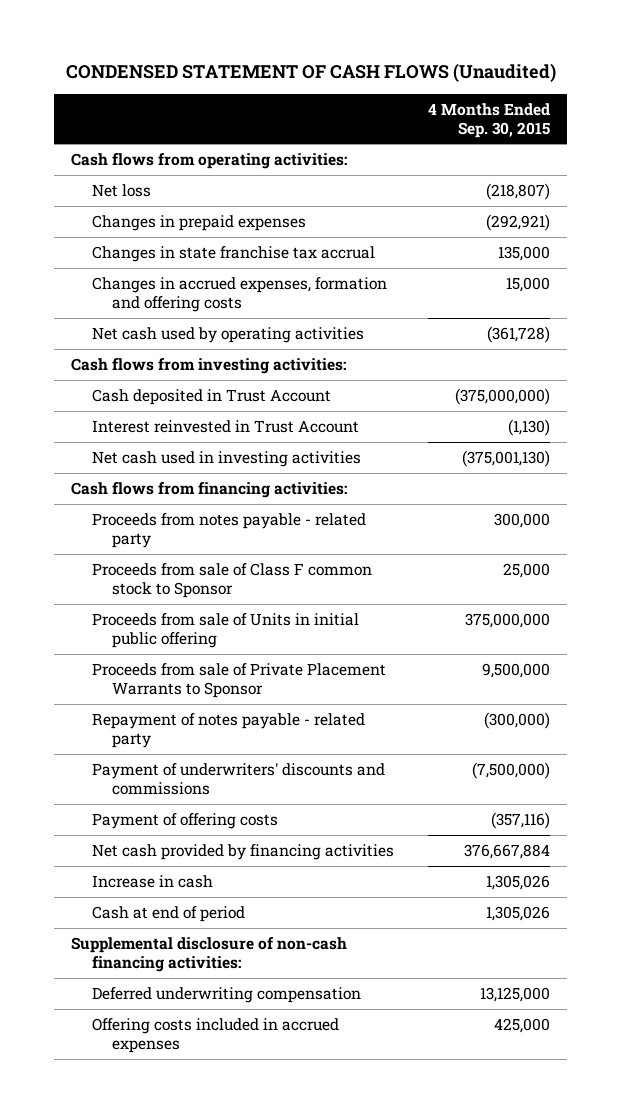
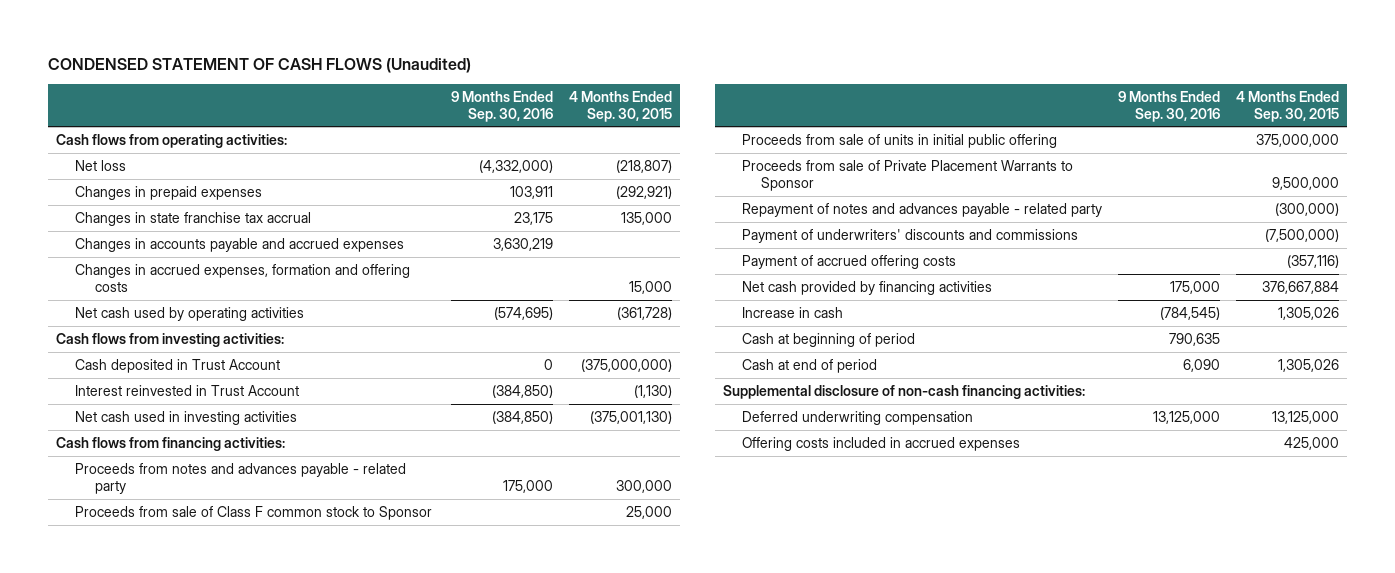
none -> [451,90,554,122] 9 Months Ended Sep. 30, 2016
none -> [75,237,405,252] Changes in accounts payable and accrued expenses
[91,512,366,548] Proceeds from notes payable - related party -> [75,462,407,494] Proceeds from notes and advances payable - related party
[91,612,359,648] Proceeds from sale of Units in initial public offering -> [741,133,1057,148] Proceeds from sale of units in initial public offering
[91,712,365,748] Repayment of notes payable - related party -> [741,202,1102,217] Repayment of notes and advances payable - related party
[91,812,278,829] Payment of offering costs -> [741,254,956,269] Payment of accrued offering costs
none -> [741,332,915,347] Cash at beginning of period

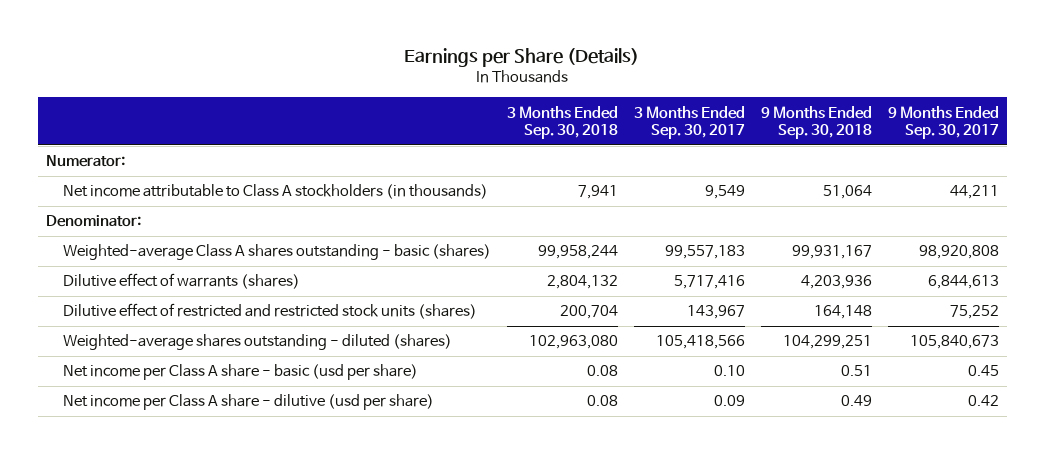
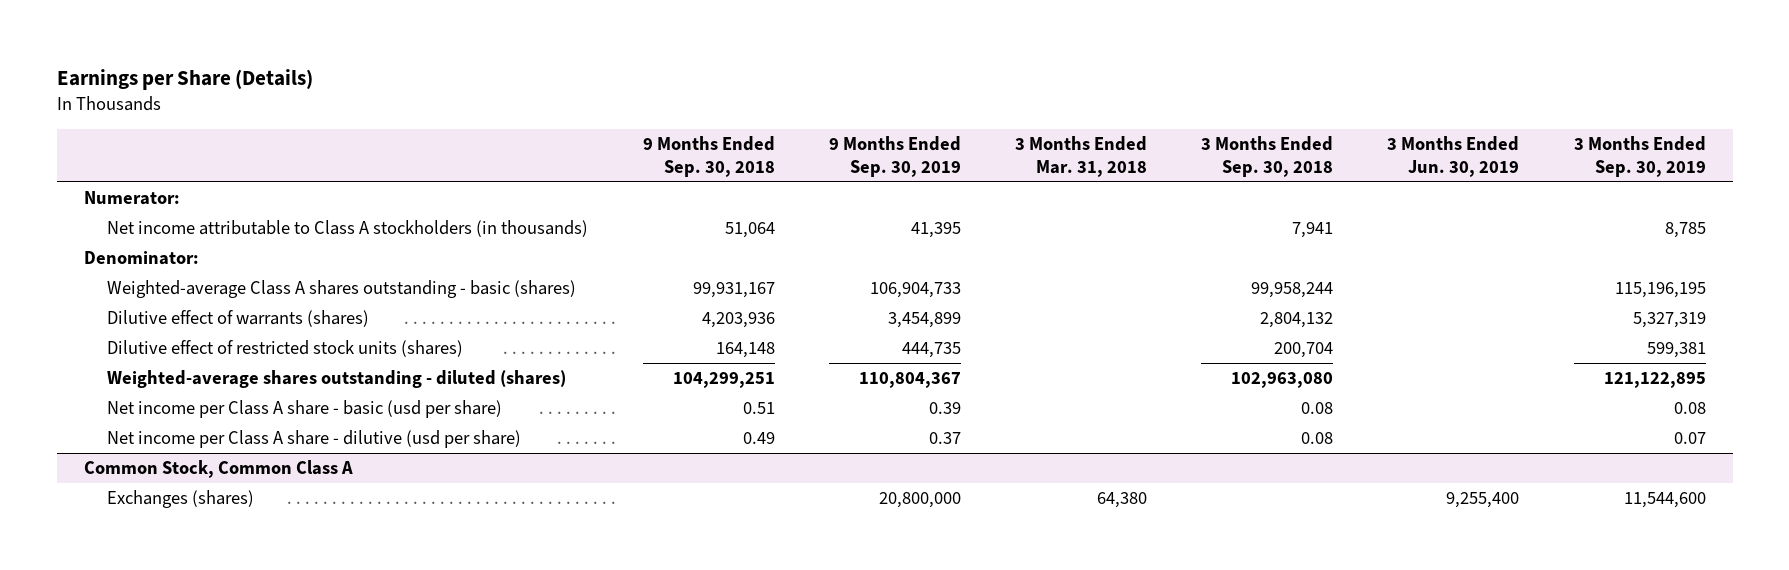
[633,105,745,140] 3 Months Ended Sep. 30, 2017 -> none
[887,105,999,140] 9 Months Ended Sep. 30, 2017 -> none
none -> [828,135,961,177] 9 Months Ended Sep. 30, 2019
none -> [1015,135,1148,177] 3 Months Ended Mar. 31, 2018
none -> [1387,135,1520,177] 3 Months Ended Jun. 30, 2019
none -> [1573,135,1706,177] 3 Months Ended Sep. 30, 2019
[62,303,477,320] Dilutive effect of restricted and restricted stock units (shares) -> [107,340,464,358] Dilutive effect of restricted stock units (shares)
none -> [83,460,353,479] Common Stock, Common Class A
none -> [107,490,255,509] Exchanges (shares)

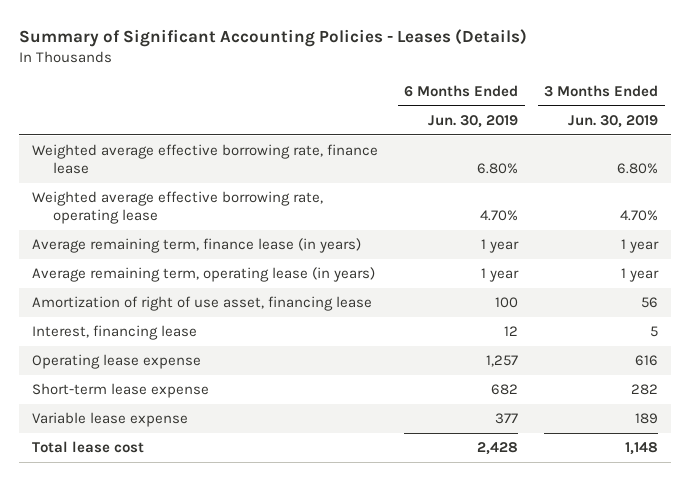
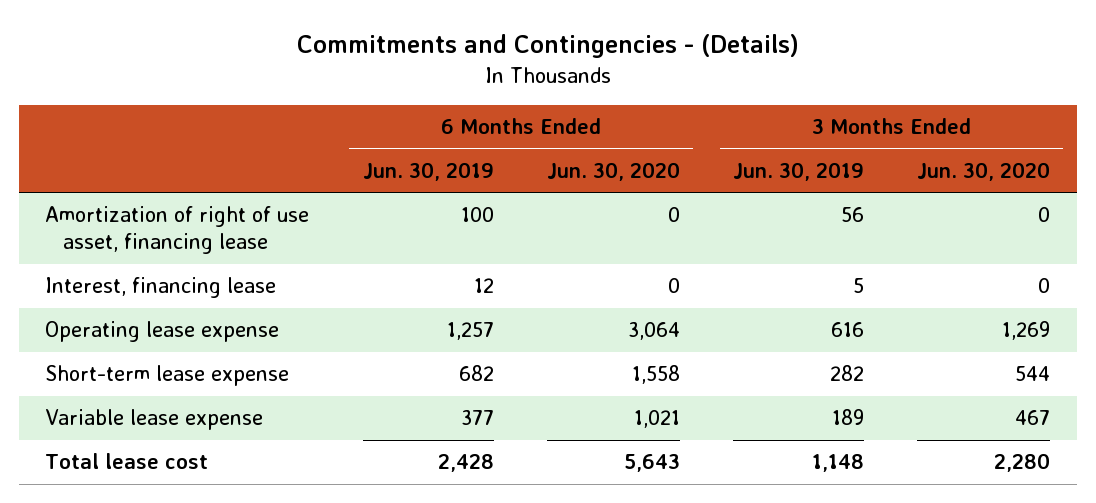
[19,28,528,47] Summary of Significant Accounting Policies - Leases (Details) -> [296,33,799,58] Commitments and Contingencies - (Details)
none -> [546,161,680,181] Jun. 30, 2020
none -> [917,161,1051,181] Jun. 30, 2020
[32,144,379,174] Weighted average effective borrowing rate, finance lease -> none
[32,191,324,224] Weighted average effective borrowing rate, operating lease -> none
[32,238,362,254] Average remaining term, finance lease (in years) -> none
[32,267,376,283] Average remaining term, operating lease (in years) -> none

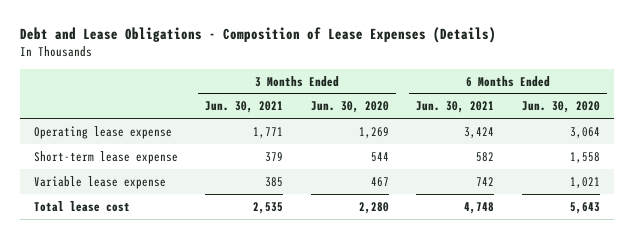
[296,33,799,58] Commitments and Contingencies - (Details) -> [19,27,496,44] Debt and Lease Obligations - Composition of Lease Expenses (Details)
[362,161,494,181] Jun. 30, 2019 -> none
[732,161,864,181] Jun. 30, 2019 -> none
none -> [205,101,284,114] Jun. 30, 2021
none -> [416,101,495,114] Jun. 30, 2021
[45,206,310,255] Amortization of right of use asset, financing lease -> none
[45,277,277,299] Interest, financing lease -> none

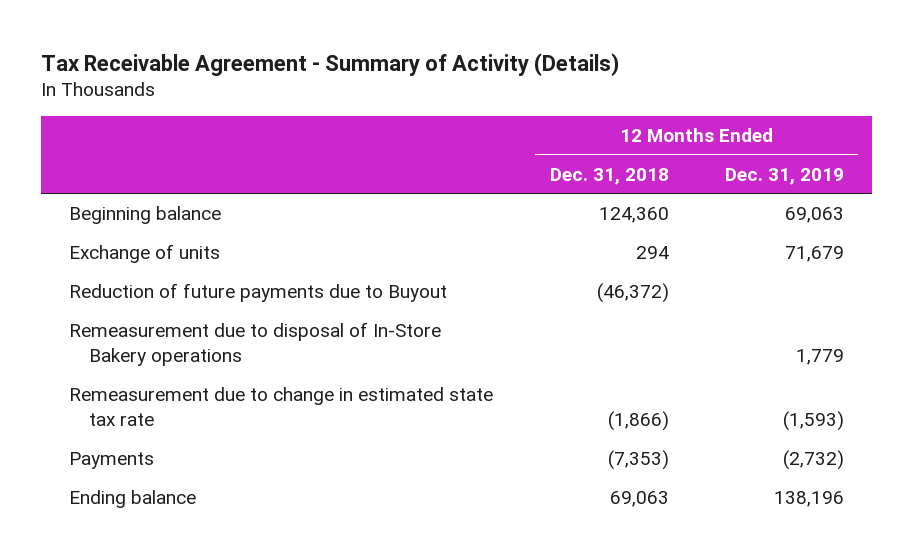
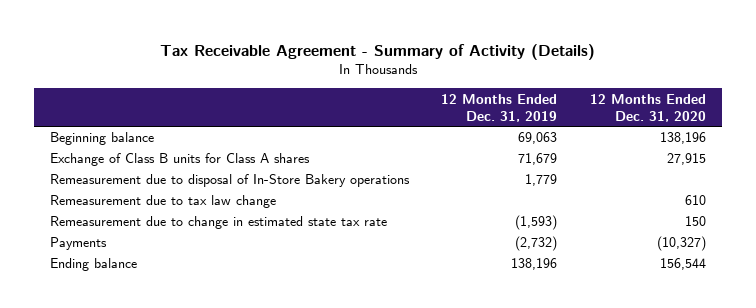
[549,167,669,185] Dec. 31, 2018 -> none
none -> [589,93,706,122] 12 Months Ended Dec. 31, 2020
[69,283,448,303] Reduction of future payments due to Buyout -> none
[69,244,221,264] Exchange of units -> [50,153,311,167] Exchange of Class B units for Class A shares
none -> [50,195,277,209] Remeasurement due to tax law change

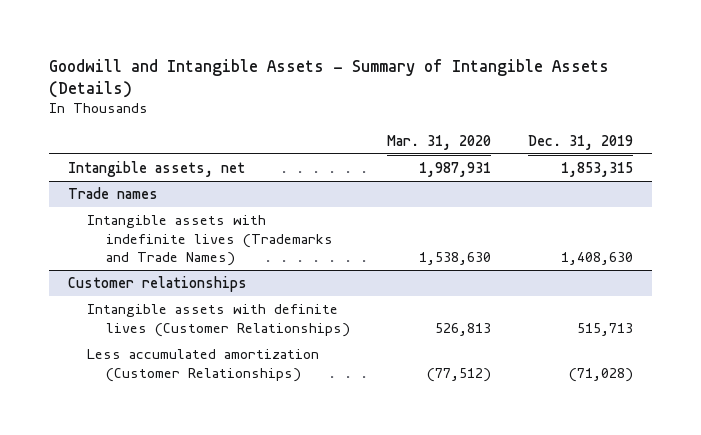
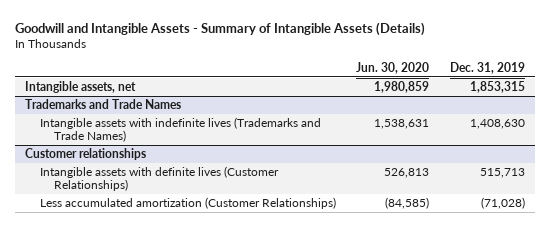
[386,134,491,150] Mar. 31, 2020 -> none
none -> [356,62,430,75] Jun. 30, 2020
[67,186,158,199] Trade names -> [25,98,182,109] Trademarks and Trade Names

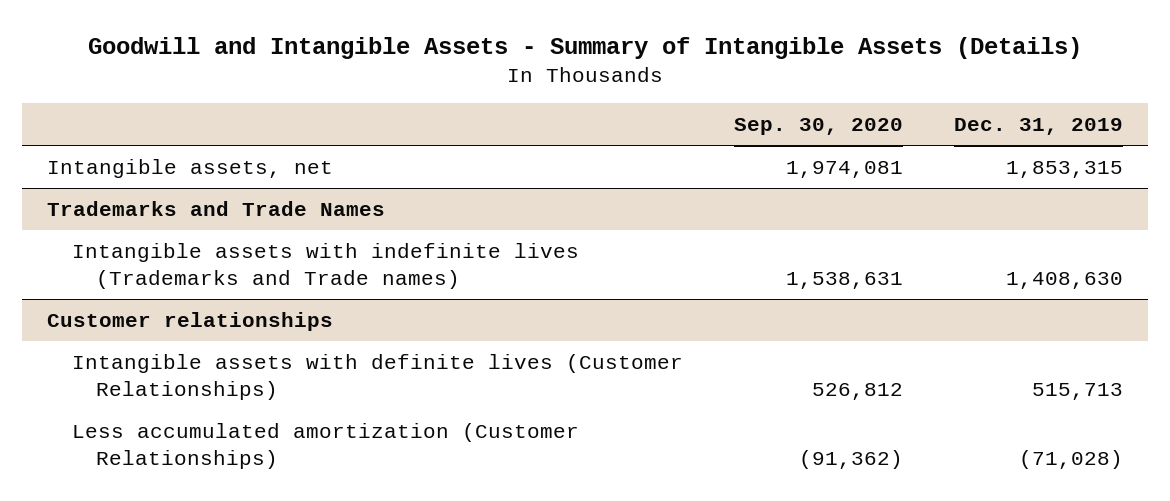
[356,62,430,75] Jun. 30, 2020 -> none
none -> [733,117,903,135] Sep. 30, 2020
[39,116,321,143] Intangible assets with indefinite lives (Trademarks and Trade Names) -> [71,242,579,289] Intangible assets with indefinite lives (Trademarks and Trade names)

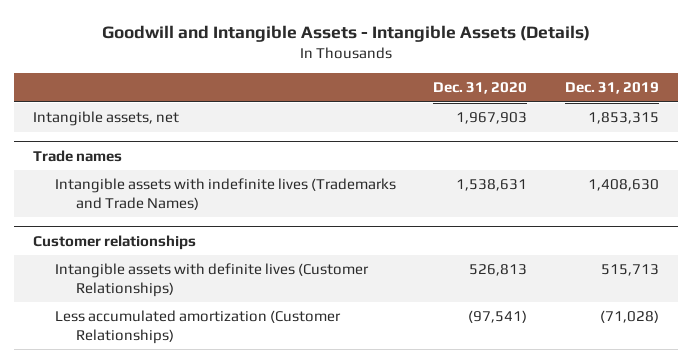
[87,37,1082,60] Goodwill and Intangible Assets - Summary of Intangible Assets (Details) -> [101,24,590,42] Goodwill and Intangible Assets - Intangible Assets (Details)
[733,117,903,135] Sep. 30, 2020 -> none
none -> [433,82,528,95] Dec. 31, 2020
[47,200,386,216] Trademarks and Trade Names -> [32,149,122,162] Trade names
[71,242,579,289] Intangible assets with indefinite lives (Trademarks and Trade names) -> [54,178,396,210] Intangible assets with indefinite lives (Trademarks and Trade Names)

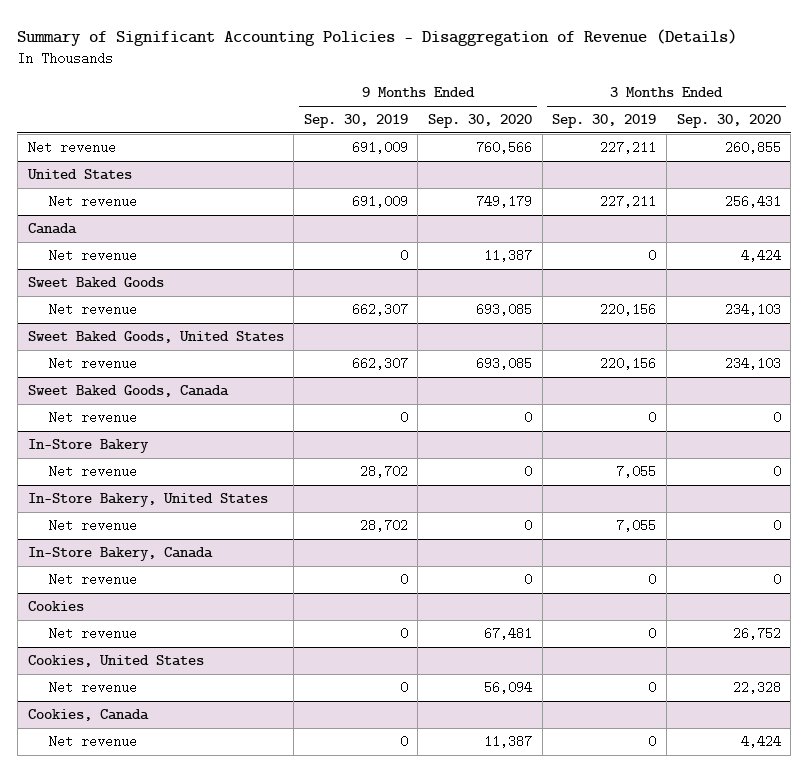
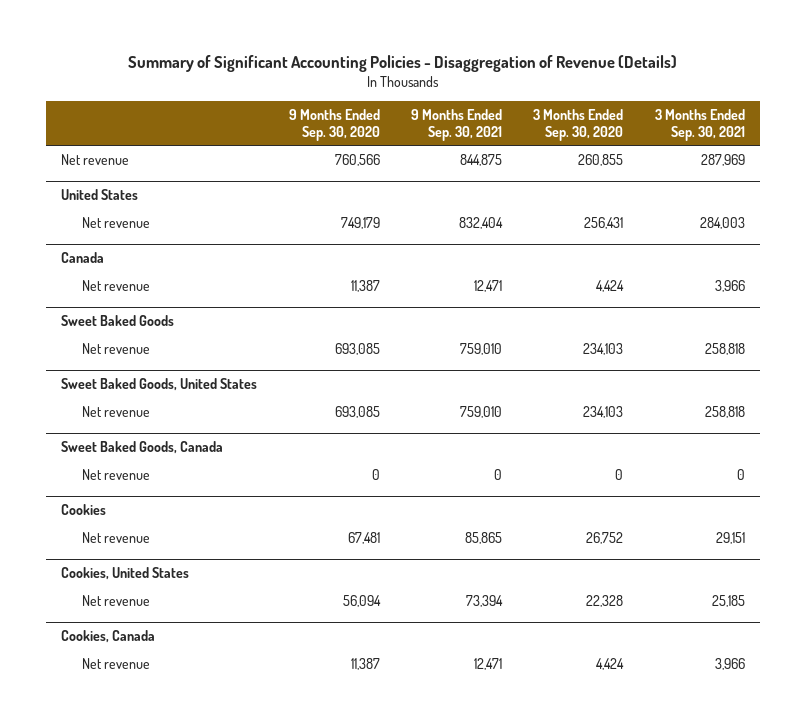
[303,114,408,129] Sep. 30, 2019 -> none
[552,114,657,129] Sep. 30, 2019 -> none
none -> [410,108,502,141] 9 Months Ended Sep. 30, 2021
none -> [654,108,745,141] 3 Months Ended Sep. 30, 2021
[27,439,149,454] In-Store Bakery -> none
[48,465,137,479] Net revenue -> none
[27,493,268,508] In-Store Bakery, United States -> none
[48,519,137,533] Net revenue -> none
[27,547,213,562] In-Store Bakery, Canada -> none
[48,573,137,587] Net revenue -> none

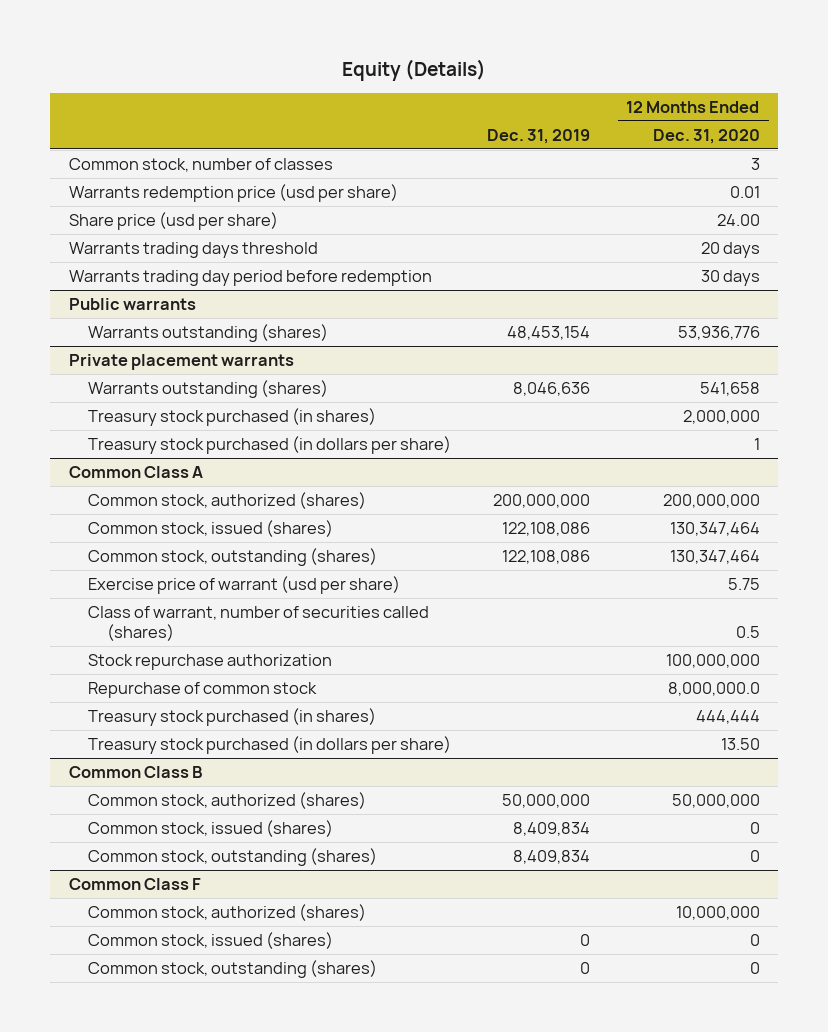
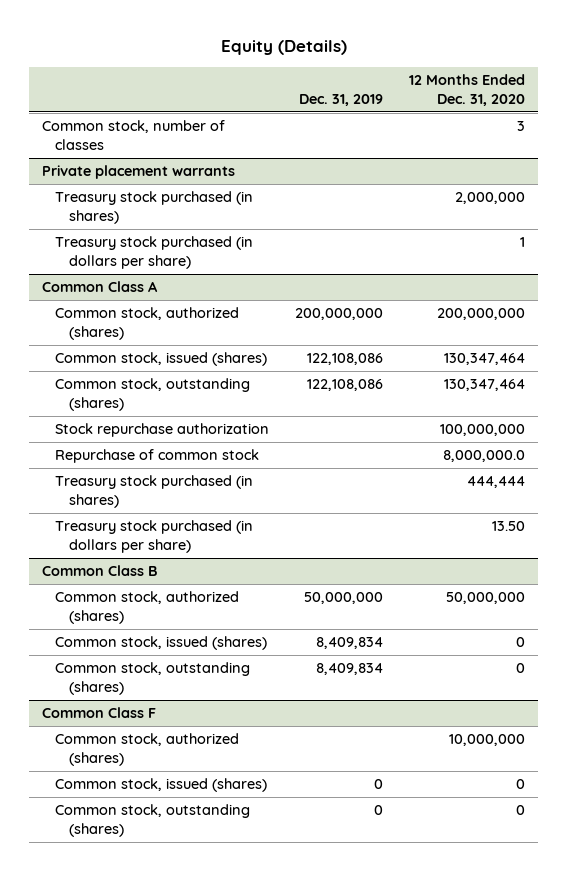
[68,184,398,203] Warrants redemption price (usd per share) -> none
[68,212,278,231] Share price (usd per share) -> none
[68,242,318,259] Warrants trading days threshold -> none
[68,270,432,287] Warrants trading day period before redemption -> none
[68,298,196,311] Public warrants -> none
[87,324,328,343] Warrants outstanding (shares) -> none
[87,380,328,399] Warrants outstanding (shares) -> none
[87,576,400,595] Exercise price of warrant (usd per share) -> none
[87,606,429,641] Class of warrant, number of securities called (shares) -> none

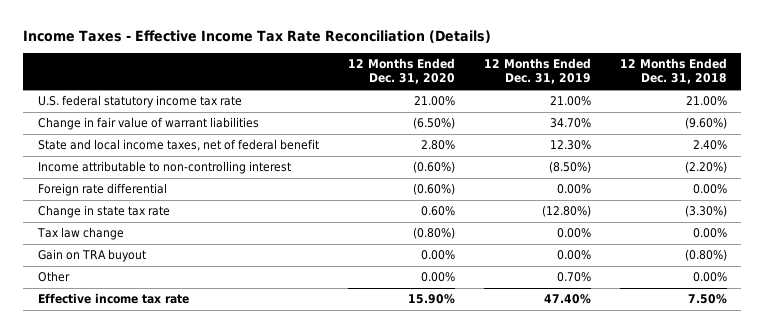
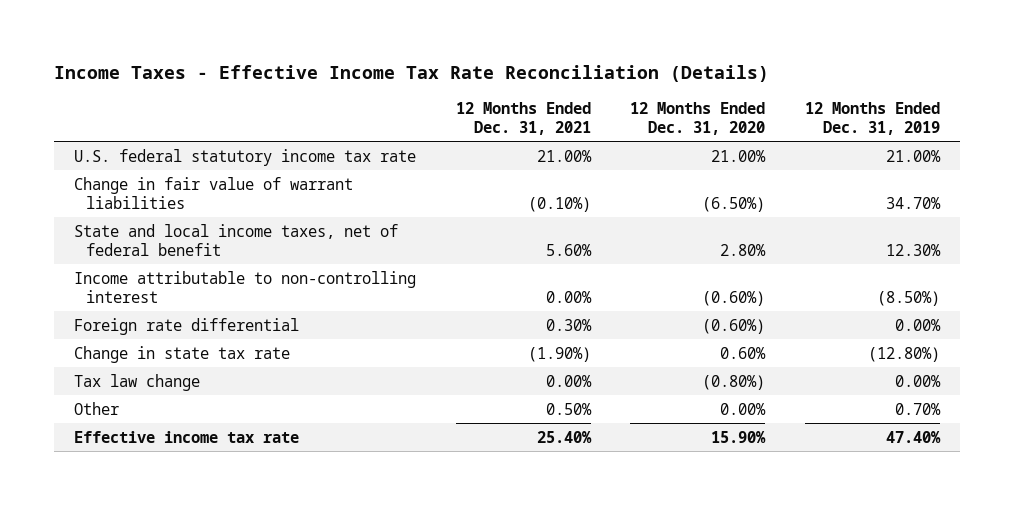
[619,58,727,85] 12 Months Ended Dec. 31, 2018 -> none
none -> [455,101,591,135] 12 Months Ended Dec. 31, 2021
[37,249,146,263] Gain on TRA buyout -> none

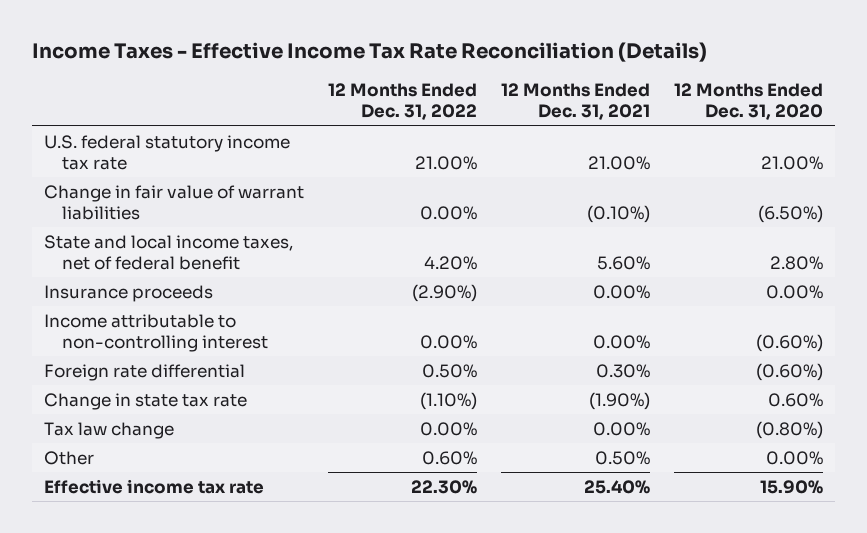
[804,101,940,135] 12 Months Ended Dec. 31, 2019 -> none
none -> [327,83,477,121] 12 Months Ended Dec. 31, 2022
none -> [43,284,213,302] Insurance proceeds

